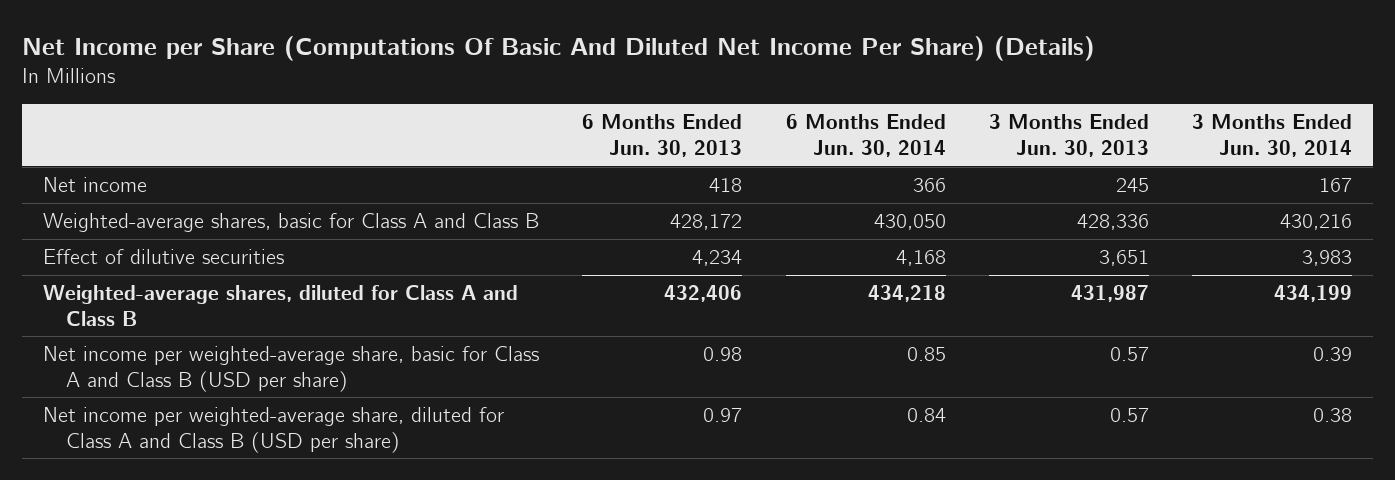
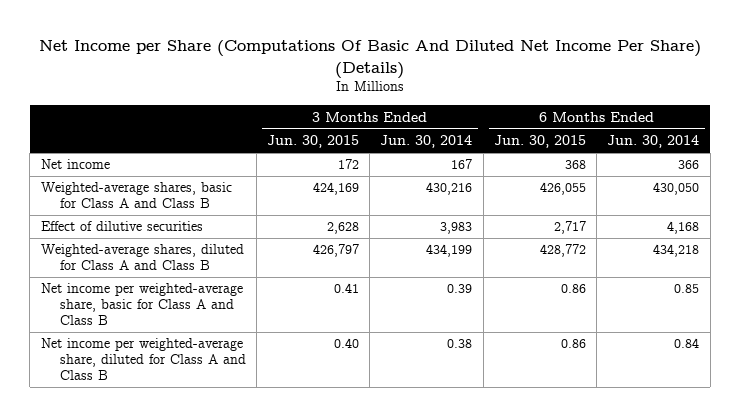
[582,114,743,157] 6 Months Ended Jun. 30, 2013 -> none
[988,114,1149,157] 3 Months Ended Jun. 30, 2013 -> none
none -> [267,135,360,149] Jun. 30, 2015
none -> [493,135,586,149] Jun. 30, 2015
[43,346,540,392] Net income per weighted-average share, basic for Class A and Class B (USD per share) -> [40,283,243,326] Net income per weighted-average share, basic for Class A and Class B
[43,407,505,453] Net income per weighted-average share, diluted for Class A and Class B (USD per share) -> [40,338,246,381] Net income per weighted-average share, diluted for Class A and Class B

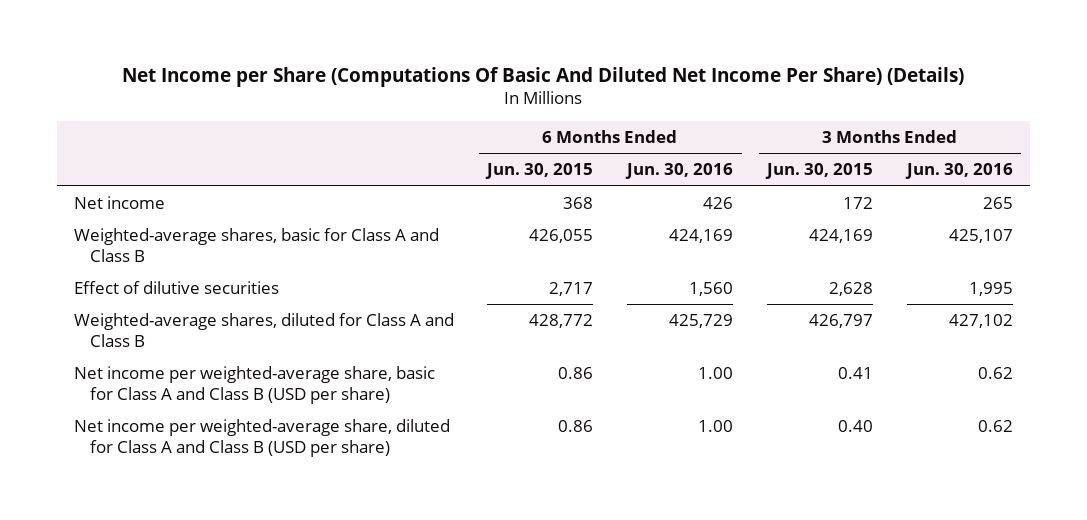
[380,135,473,149] Jun. 30, 2014 -> none
[607,135,700,149] Jun. 30, 2014 -> none
none -> [625,163,734,180] Jun. 30, 2016
none -> [904,163,1013,180] Jun. 30, 2016
[40,283,243,326] Net income per weighted-average share, basic for Class A and Class B -> [73,366,435,404] Net income per weighted-average share, basic for Class A and Class B (USD per share)
[40,338,246,381] Net income per weighted-average share, diluted for Class A and Class B -> [73,419,450,457] Net income per weighted-average share, diluted for Class A and Class B (USD per share)

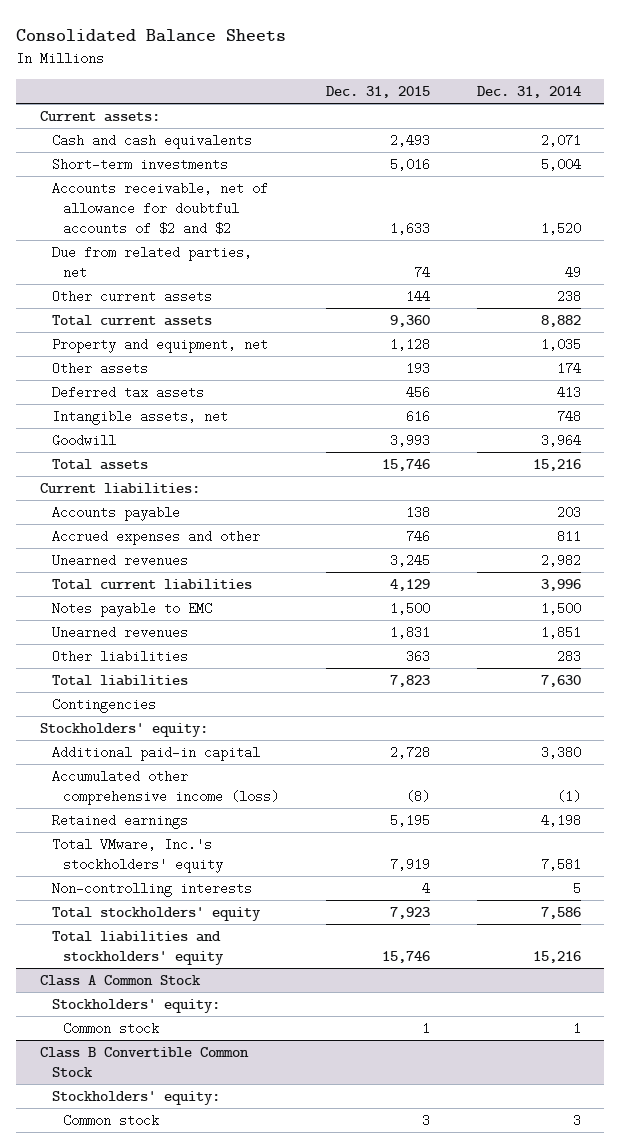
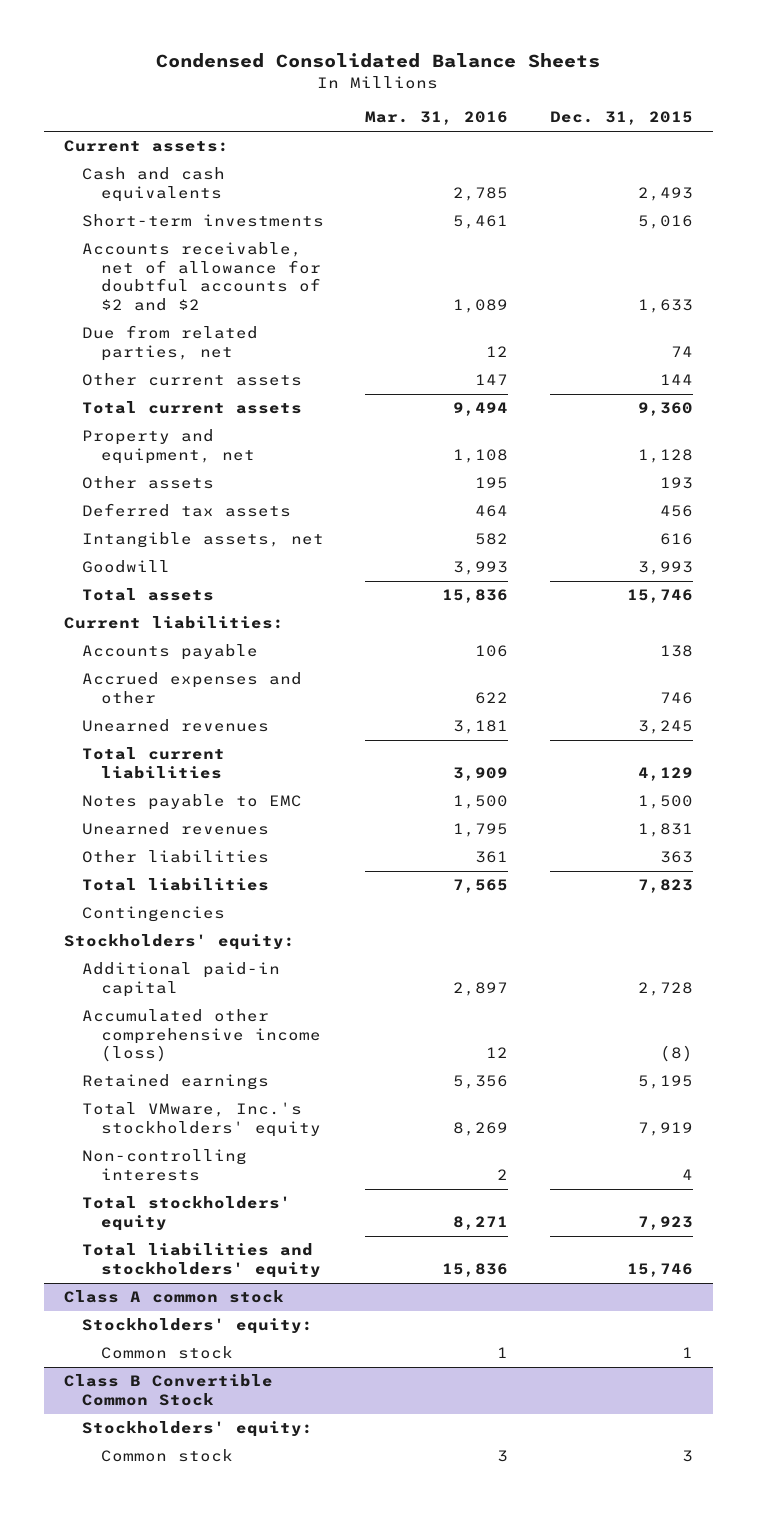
[16,29,287,43] Consolidated Balance Sheets -> [156,53,601,69] Condensed Consolidated Balance Sheets
[476,85,581,98] Dec. 31, 2014 -> none
none -> [365,111,509,126] Mar. 31, 2016
[39,975,201,987] Class A Common Stock -> [64,1290,285,1304] Class A common stock

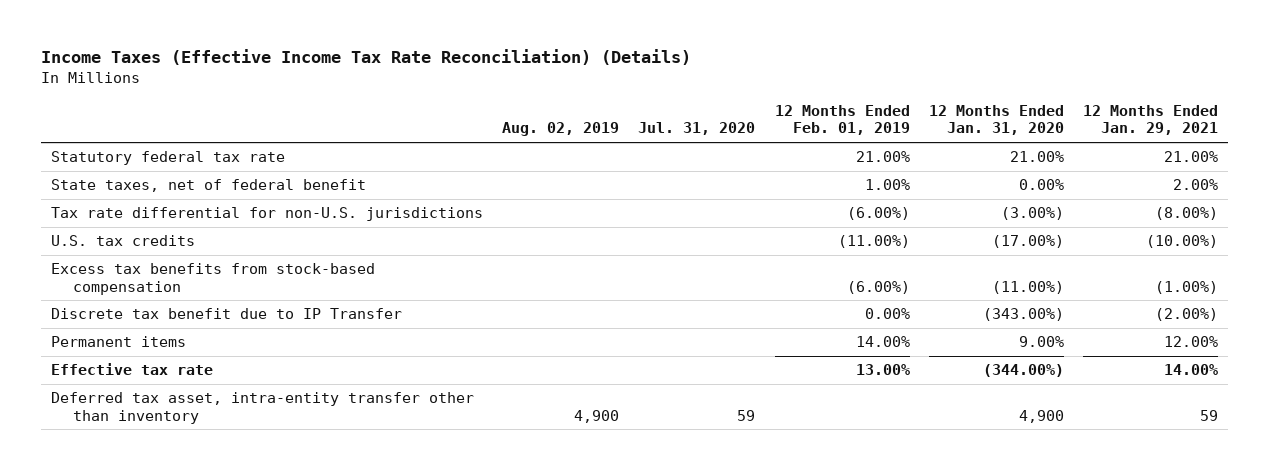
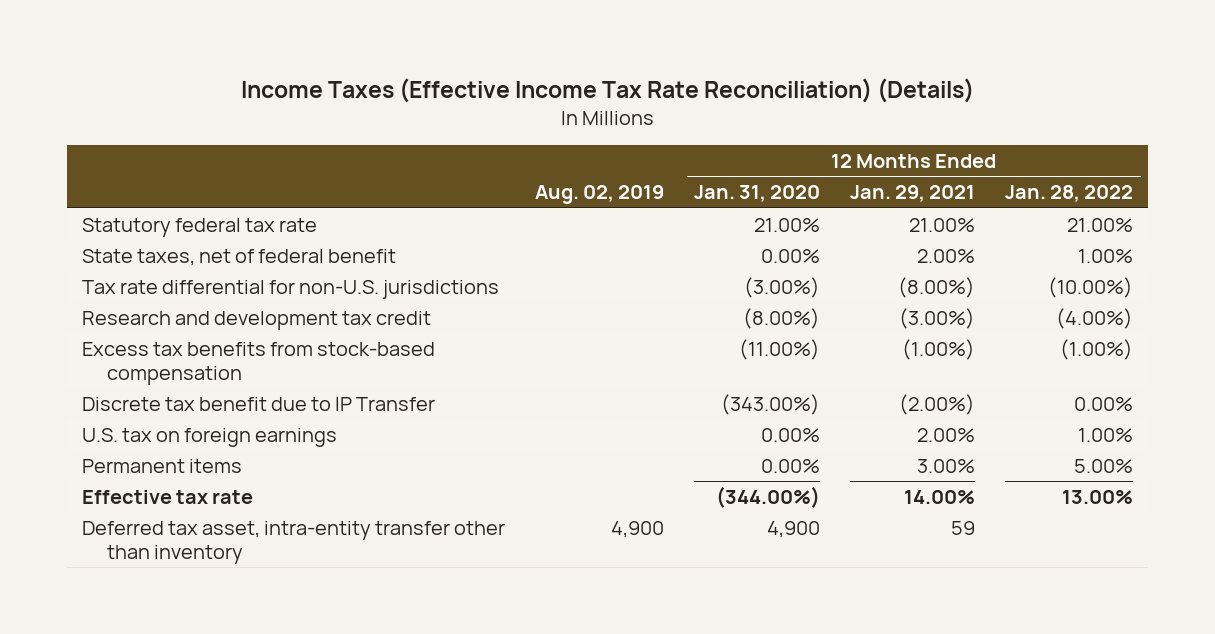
[638,122,756,136] Jul. 31, 2020 -> none
[774,105,910,136] 12 Months Ended Feb. 01, 2019 -> none
none -> [1005,185,1134,203] Jan. 28, 2022
[50,235,195,247] U.S. tax credits -> none
none -> [82,311,432,331] Research and development tax credit
none -> [82,428,338,448] U.S. tax on foreign earnings
[1019,336,1065,348] 9.00% -> [761,459,821,474] 0.00%
[1164,336,1219,348] 12.00% -> [917,459,976,474] 3.00%

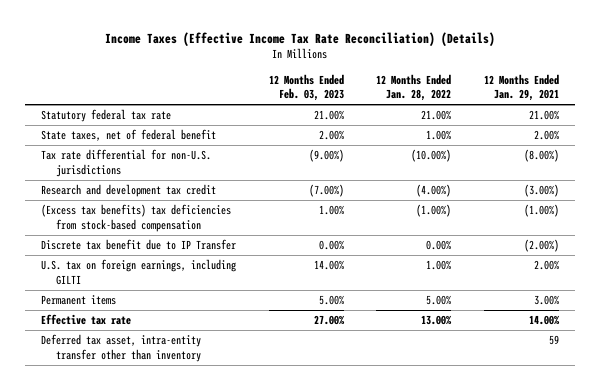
[535,185,665,205] Aug. 02, 2019 -> none
[694,185,821,203] Jan. 31, 2020 -> none
none -> [268,73,344,102] 12 Months Ended Feb. 03, 2023
[82,342,436,386] Excess tax benefits from stock-based compensation -> [41,204,232,232] (Excess tax benefits) tax deficiencies from stock-based compensation
[82,428,338,448] U.S. tax on foreign earnings -> [41,259,237,285] U.S. tax on foreign earnings, including GILTI

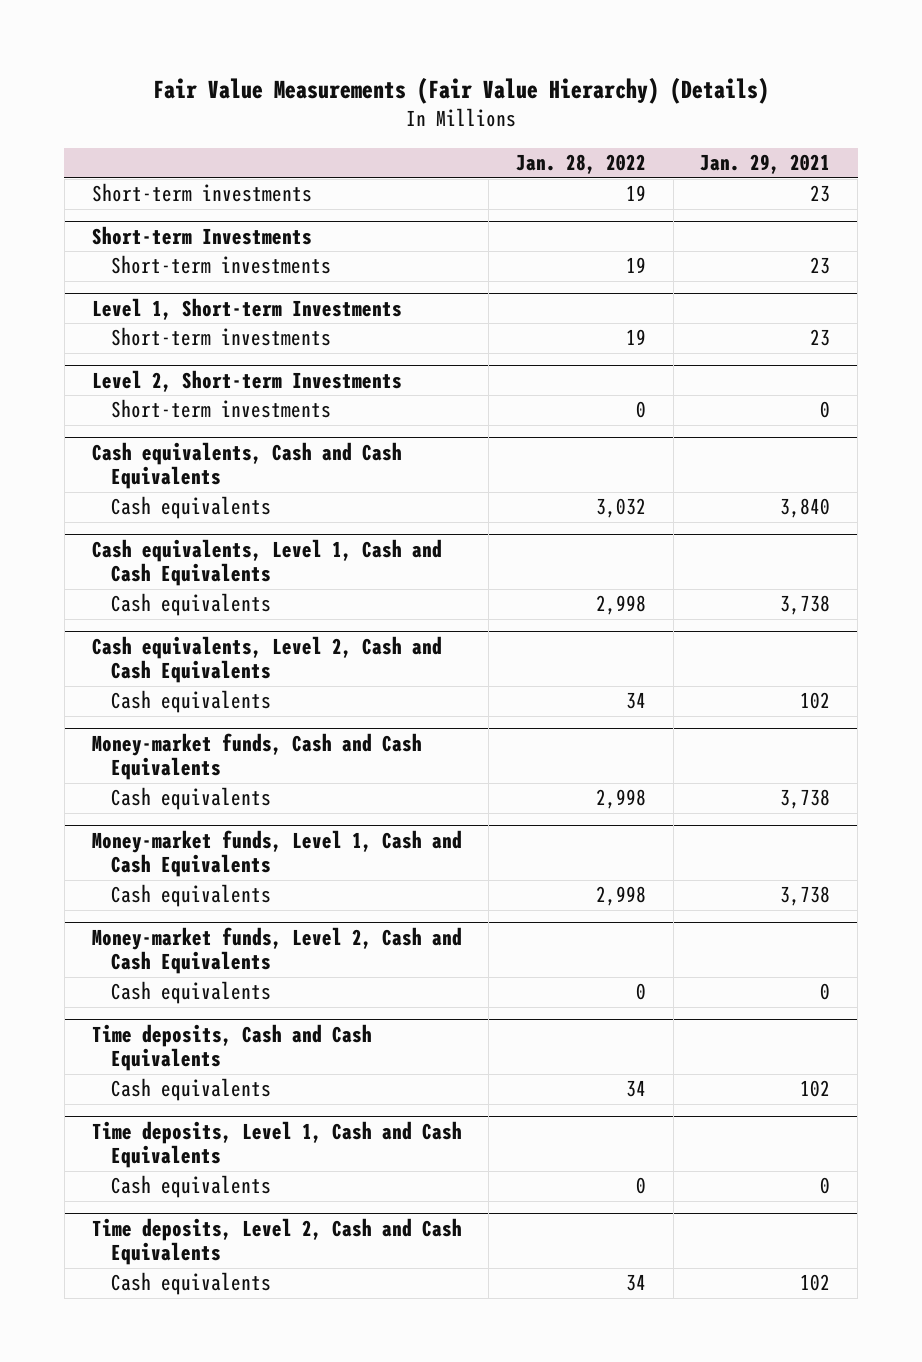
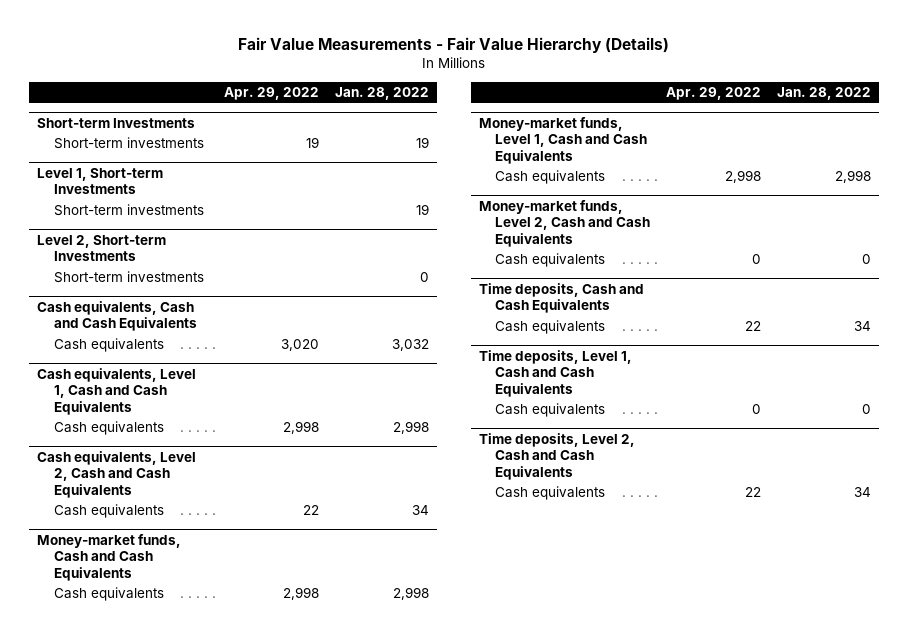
[153,76,770,104] Fair Value Measurements (Fair Value Hierarchy) (Details) -> [238,37,670,54] Fair Value Measurements - Fair Value Hierarchy (Details)
[700,154,831,175] Jan. 29, 2021 -> none
none -> [224,87,320,101] Apr. 29, 2022
[91,183,312,203] Short-term investments -> none

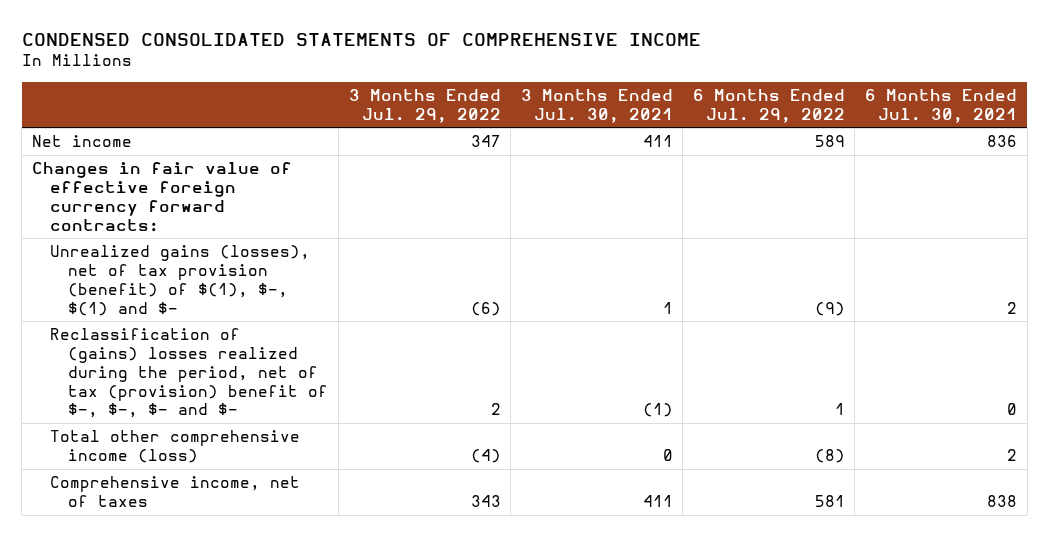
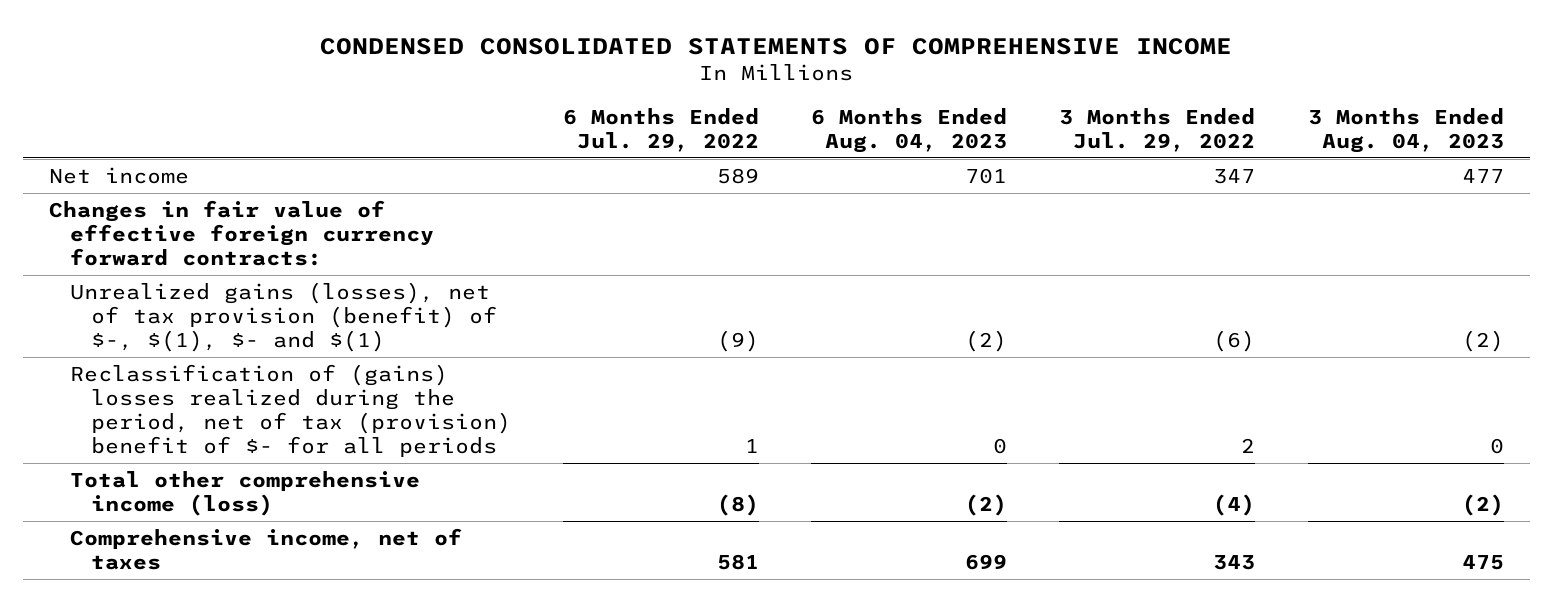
[520,89,673,123] 3 Months Ended Jul. 30, 2021 -> none
[865,89,1018,123] 6 Months Ended Jul. 30, 2021 -> none
none -> [811,108,1008,153] 6 Months Ended Aug. 04, 2023
none -> [1307,108,1504,153] 3 Months Ended Aug. 04, 2023
[50,245,311,316] Unrealized gains (losses), net of tax provision (benefit) of $(1), $-, $(1) and $- -> [70,281,497,352] Unrealized gains (losses), net of tax provision (benefit) of $-, $(1), $- and $(1)
[50,328,329,419] Reclassification of (gains) losses realized during the period, net of tax (provision) benefit of $-, $-, $- and $- -> [70,363,511,457] Reclassification of (gains) losses realized during the period, net of tax (provision) benefit of $- for all periods

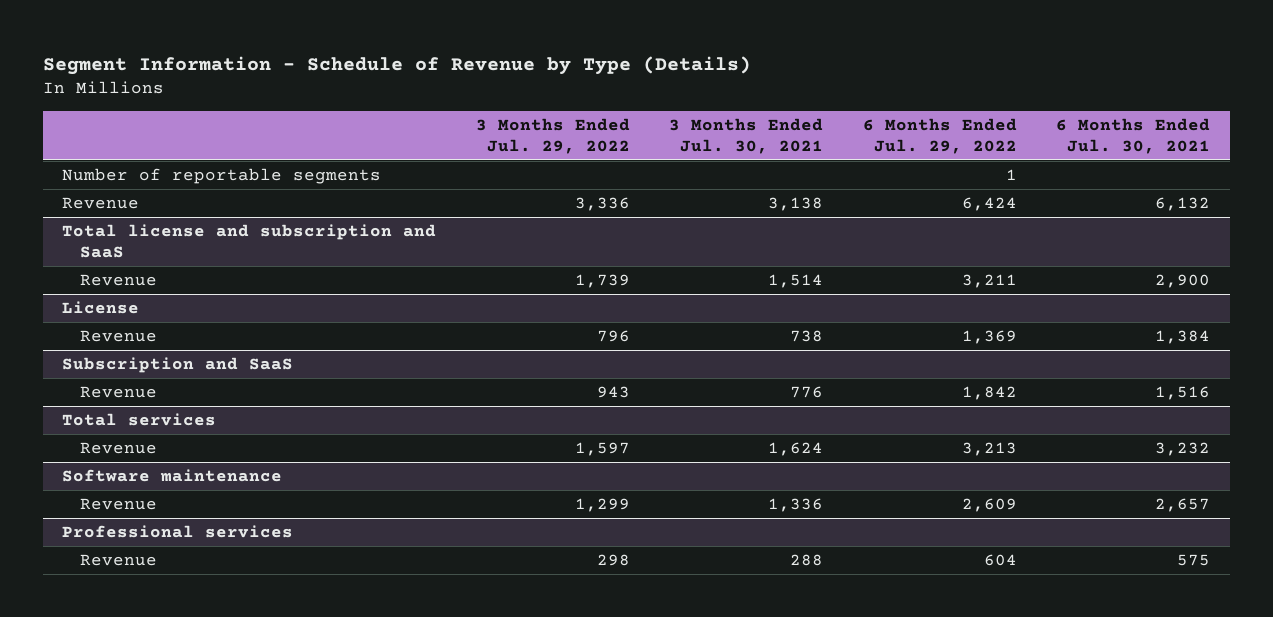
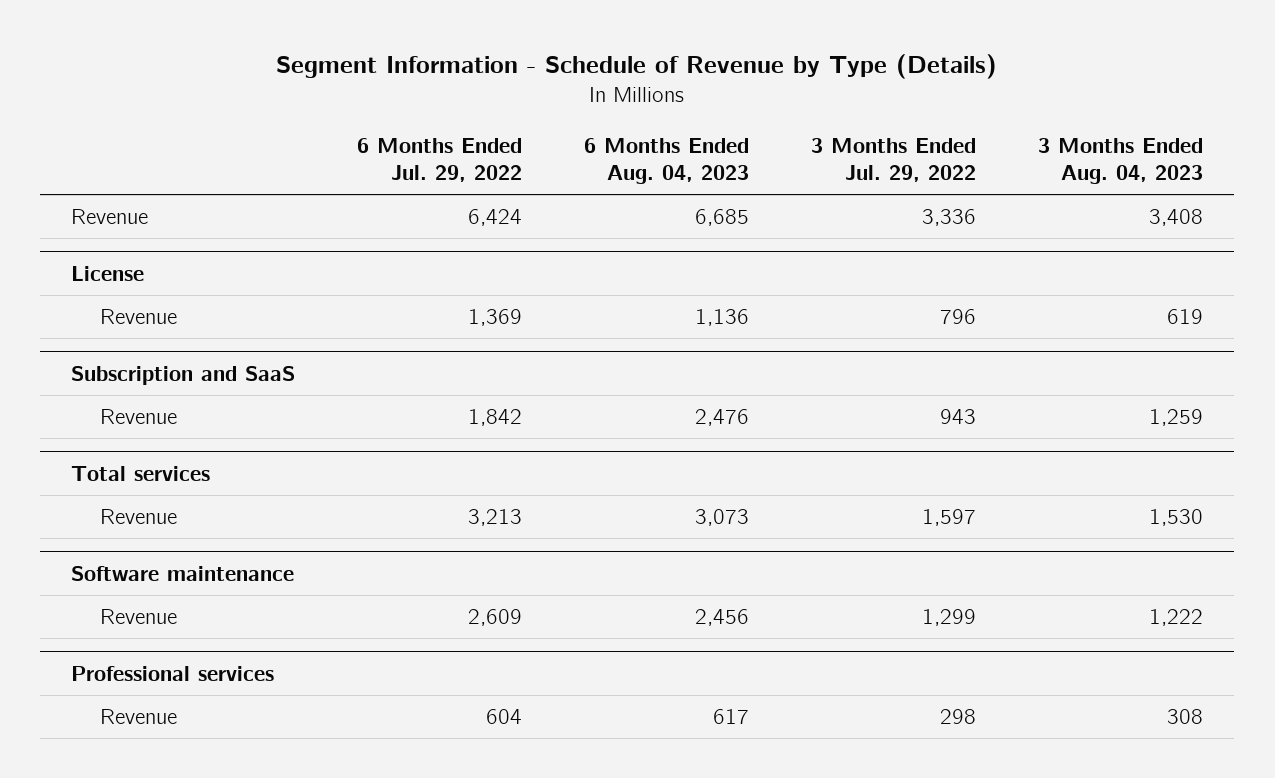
[669,118,824,154] 3 Months Ended Jul. 30, 2021 -> none
[1056,118,1211,154] 6 Months Ended Jul. 30, 2021 -> none
none -> [584,137,750,184] 6 Months Ended Aug. 04, 2023
none -> [1038,137,1204,184] 3 Months Ended Aug. 04, 2023
[62,168,382,185] Number of reportable segments -> none
[62,224,437,258] Total license and subscription and SaaS -> none
[79,274,157,287] Revenue -> none

